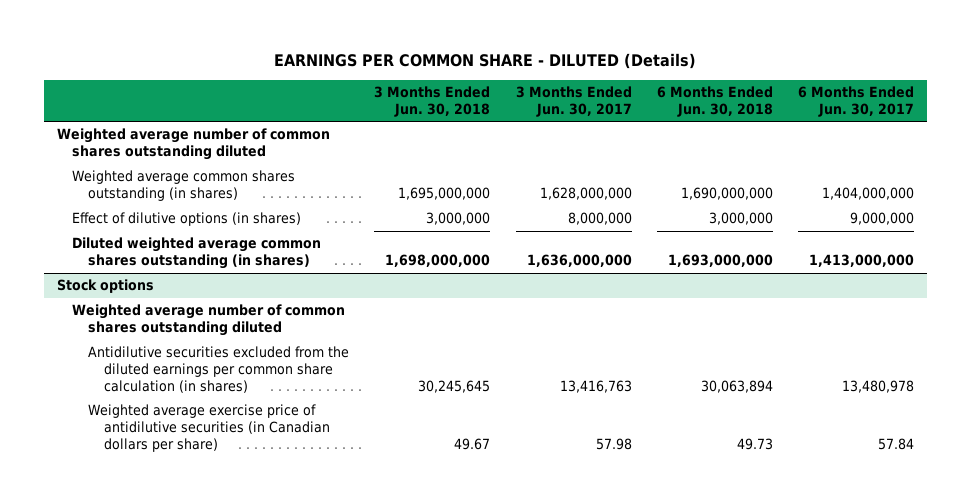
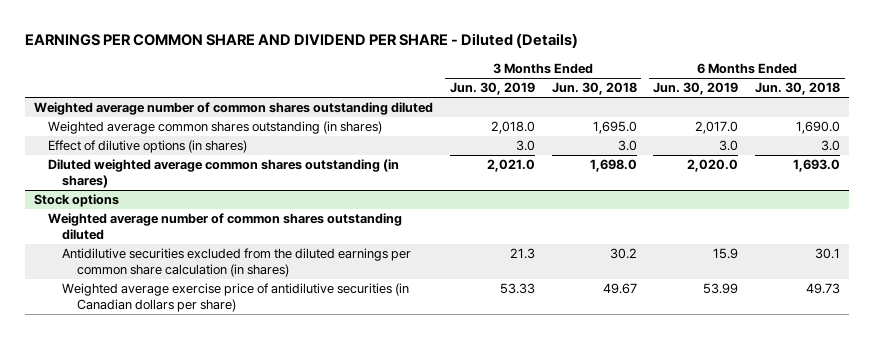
[274,52,697,69] EARNINGS PER COMMON SHARE - DILUTED (Details) -> [25,33,579,49] EARNINGS PER COMMON SHARE AND DIVIDEND PER SHARE - Diluted (Details)
[515,85,632,117] 3 Months Ended Jun. 30, 2017 -> none
[798,85,915,117] 6 Months Ended Jun. 30, 2017 -> none
none -> [449,82,535,96] Jun. 30, 2019
none -> [653,82,739,96] Jun. 30, 2019
[398,187,491,201] 1,695,000,000 -> [592,121,637,135] 1,695.0
[681,187,774,201] 1,690,000,000 -> [796,121,841,135] 1,690.0
[426,212,491,226] 3,000,000 -> [617,140,637,152] 3.0
[709,212,774,226] 3,000,000 -> [821,140,841,152] 3.0
[385,254,491,268] 1,698,000,000 -> [589,159,637,173] 1,698.0
[668,254,774,268] 1,693,000,000 -> [793,159,841,173] 1,693.0
[418,380,491,394] 30,245,645 -> [609,248,637,260] 30.2
[701,380,774,394] 30,063,894 -> [815,248,841,260] 30.1

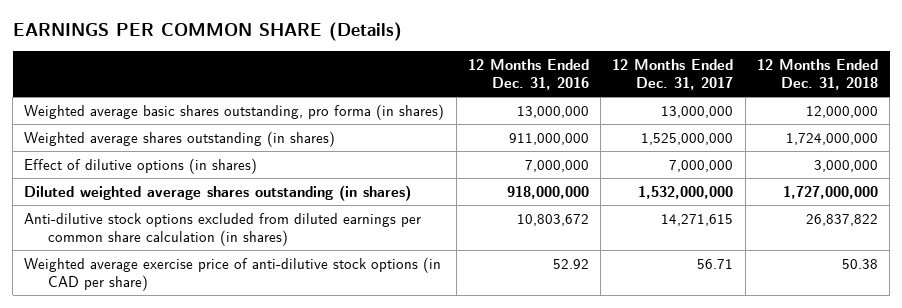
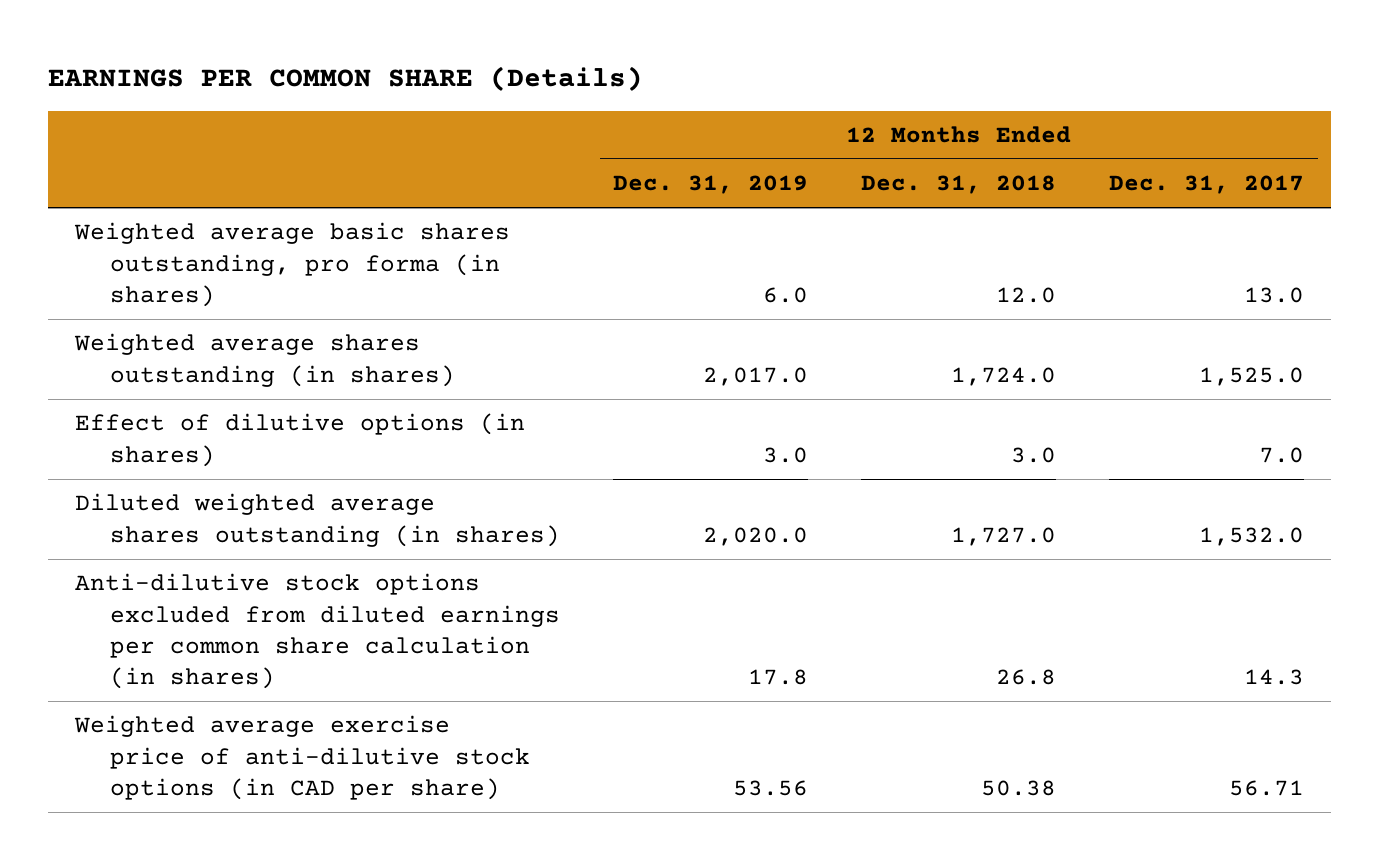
[467,59,589,90] 12 Months Ended Dec. 31, 2016 -> none
none -> [613,175,809,195] Dec. 31, 2019
[661,105,734,118] 13,000,000 -> [1244,286,1305,303] 13.0
[805,105,878,118] 12,000,000 -> [996,286,1057,303] 12.0
[641,132,734,145] 1,525,000,000 -> [1199,366,1305,386] 1,525.0
[785,132,878,145] 1,724,000,000 -> [951,366,1057,386] 1,724.0
[669,159,734,172] 7,000,000 -> [1259,446,1305,463] 7.0
[813,159,878,172] 3,000,000 -> [1011,446,1057,463] 3.0
[638,185,734,199] 1,532,000,000 -> [1199,526,1305,546] 1,532.0
[782,185,878,199] 1,727,000,000 -> [951,526,1057,546] 1,727.0
[661,213,734,226] 14,271,615 -> [1244,669,1305,686] 14.3
[805,213,878,226] 26,837,822 -> [996,669,1057,686] 26.8

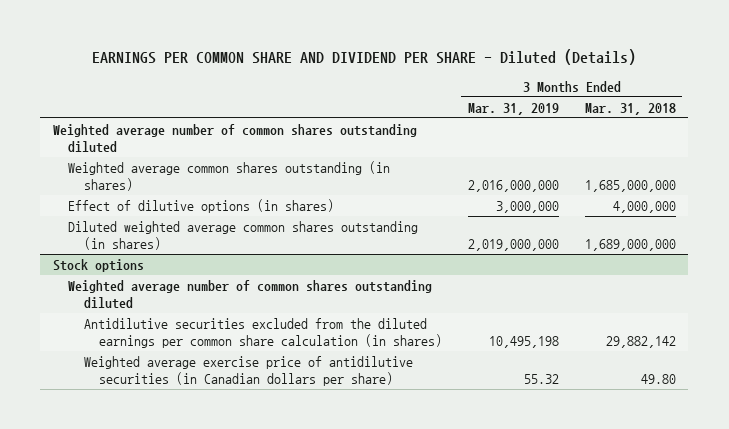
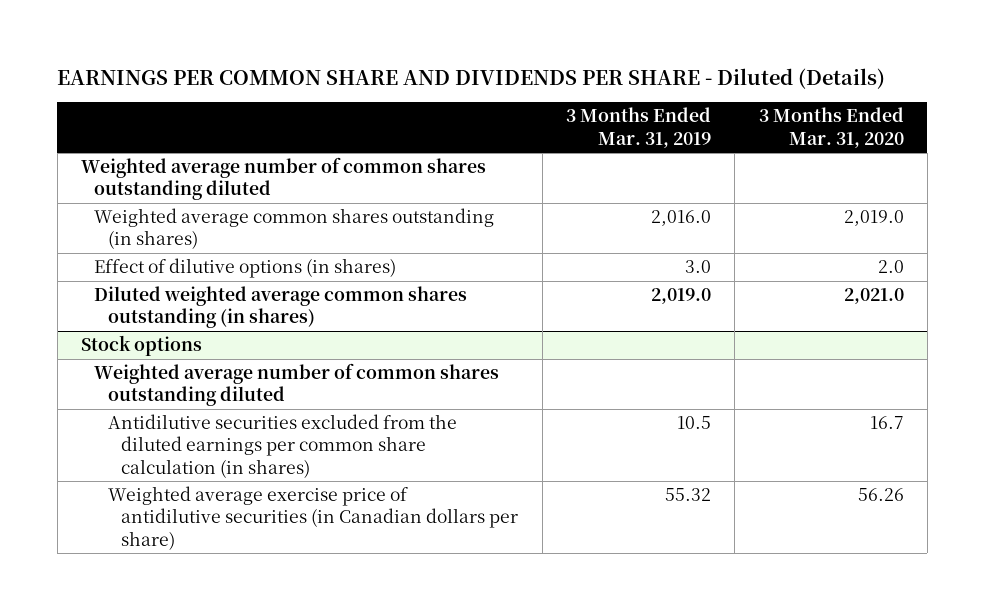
[92,49,637,66] EARNINGS PER COMMON SHARE AND DIVIDEND PER SHARE - Diluted (Details) -> [57,67,886,89] EARNINGS PER COMMON SHARE AND DIVIDENDS PER SHARE - Diluted (Details)
[584,102,676,115] Mar. 31, 2018 -> none
none -> [758,107,904,148] 3 Months Ended Mar. 31, 2020
[467,180,559,193] 2,016,000,000 -> [650,210,711,227] 2,016.0
[495,200,559,213] 3,000,000 -> [684,260,711,274] 3.0
[467,239,559,252] 2,019,000,000 -> [650,288,711,305] 2,019.0
[488,336,559,349] 10,495,198 -> [676,416,711,430] 10.5

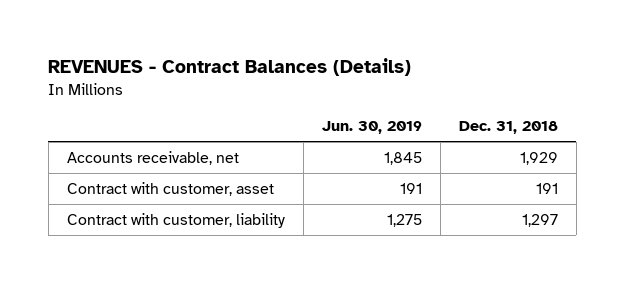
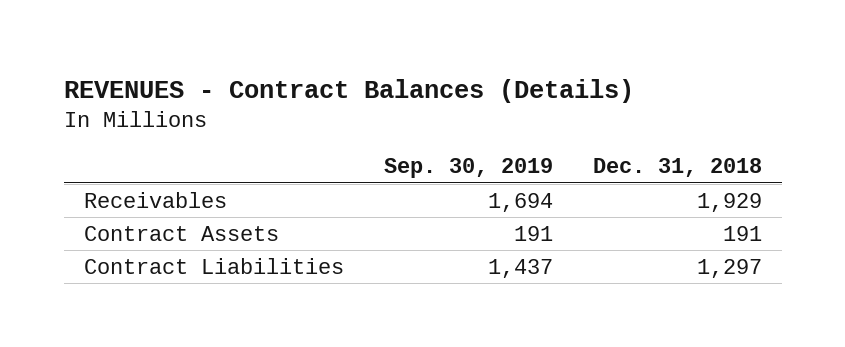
[321,121,422,135] Jun. 30, 2019 -> none
none -> [383,158,553,179] Sep. 30, 2019
[66,150,239,165] Accounts receivable, net -> [83,191,227,208] Receivables
[66,181,274,196] Contract with customer, asset -> [83,225,279,241] Contract Assets
[66,212,285,228] Contract with customer, liability -> [83,257,344,274] Contract Liabilities

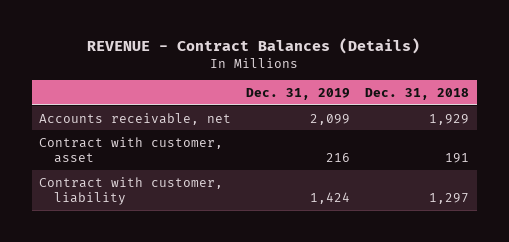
[63,78,634,103] REVENUES - Contract Balances (Details) -> [87,38,421,55] REVENUE - Contract Balances (Details)
[383,158,553,179] Sep. 30, 2019 -> none
none -> [246,87,351,100] Dec. 31, 2019
[83,191,227,208] Receivables -> [39,112,232,125] Accounts receivable, net
[83,225,279,241] Contract Assets -> [39,136,224,164] Contract with customer, asset
[83,257,344,274] Contract Liabilities -> [39,176,224,206] Contract with customer, liability

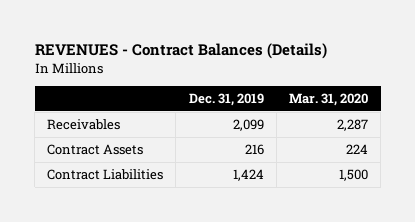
[87,38,421,55] REVENUE - Contract Balances (Details) -> [34,42,327,59] REVENUES - Contract Balances (Details)
[365,87,470,100] Dec. 31, 2018 -> none
none -> [288,92,368,106] Mar. 31, 2020
[39,112,232,125] Accounts receivable, net -> [47,119,121,131] Receivables
[39,136,224,164] Contract with customer, asset -> [47,144,144,156] Contract Assets
[39,176,224,206] Contract with customer, liability -> [47,169,164,181] Contract Liabilities

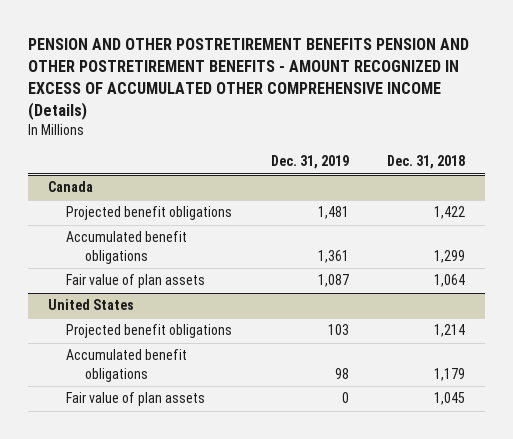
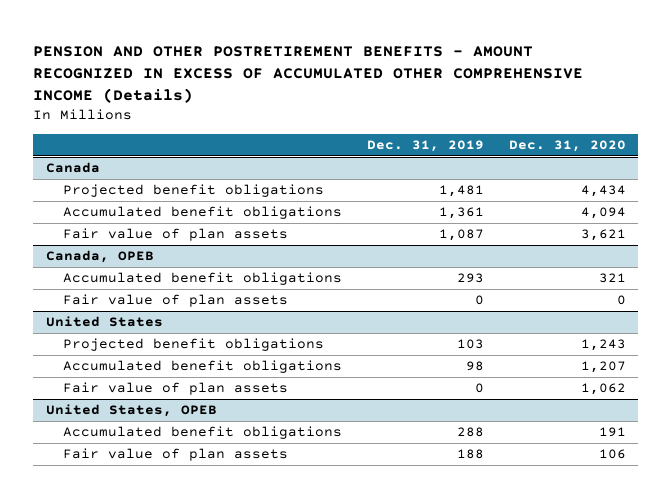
[28,38,470,120] PENSION AND OTHER POSTRETIREMENT BENEFITS PENSION AND OTHER POSTRETIREMENT BENEFITS - AMOUNT RECOGNIZED IN EXCESS OF ACCUMULATED OTHER COMPREHENSIVE INCOME (Details) -> [33,45,584,104] PENSION AND OTHER POSTRETIREMENT BENEFITS - AMOUNT RECOGNIZED IN EXCESS OF ACCUMULATED OTHER COMPREHENSIVE INCOME (Details)
[387,155,466,170] Dec. 31, 2018 -> none
none -> [508,139,626,152] Dec. 31, 2020
none -> [45,250,154,264] Canada, OPEB
none -> [63,272,343,286] Accumulated benefit obligations
none -> [63,294,289,308] Fair value of plan assets
none -> [45,404,217,418] United States, OPEB
none -> [63,426,343,440] Accumulated benefit obligations
none -> [63,448,289,462] Fair value of plan assets

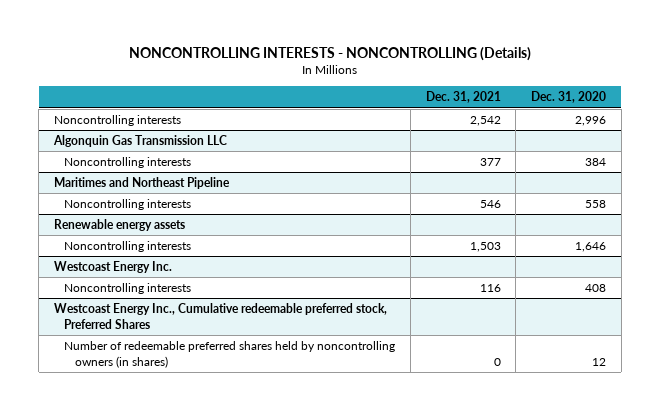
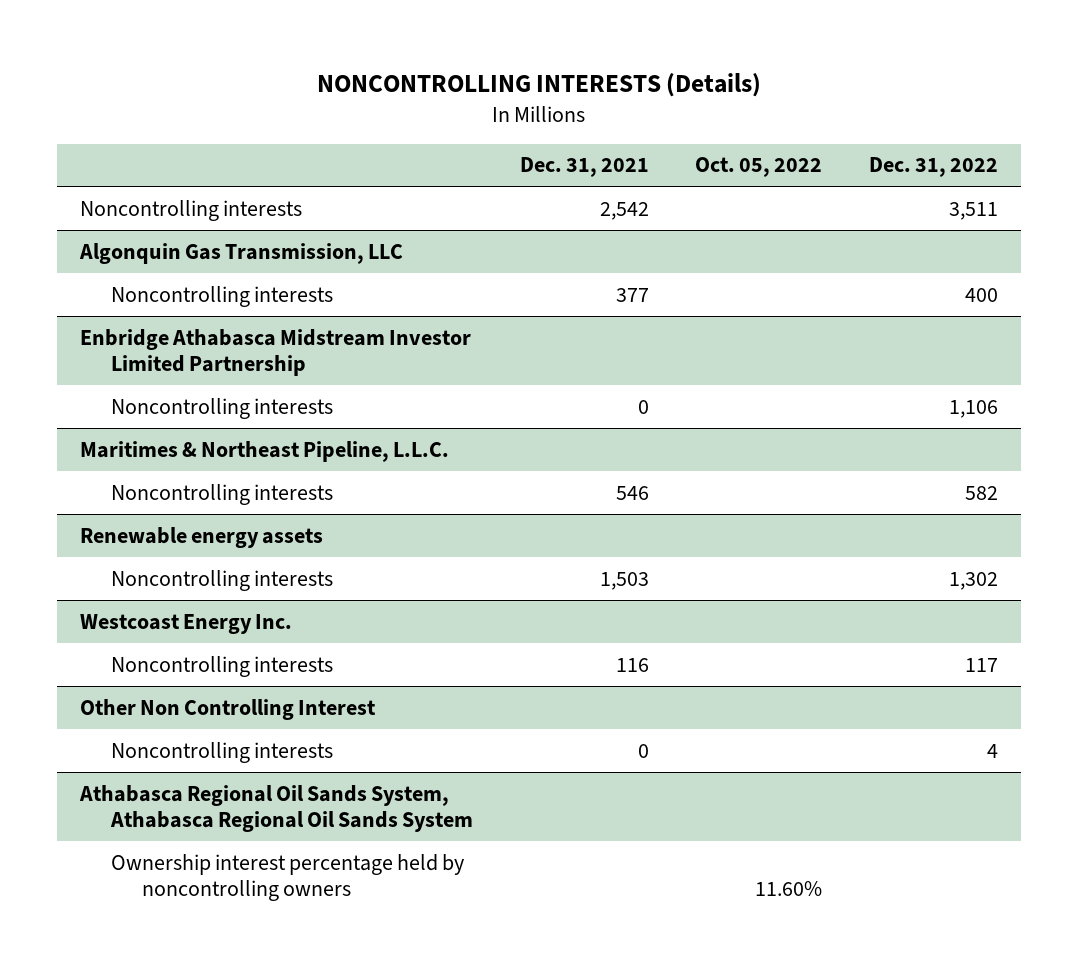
[128,46,531,61] NONCONTROLLING INTERESTS - NONCONTROLLING (Details) -> [317,72,762,97] NONCONTROLLING INTERESTS (Details)
[530,91,606,104] Dec. 31, 2020 -> none
none -> [695,157,823,178] Oct. 05, 2022
none -> [868,157,998,178] Dec. 31, 2022
[52,134,227,147] Algonquin Gas Transmission LLC -> [79,242,404,264] Algonquin Gas Transmission, LLC
none -> [80,328,472,377] Enbridge Athabasca Midstream Investor Limited Partnership
none -> [111,397,334,419] Noncontrolling interests
[53,176,230,189] Maritimes and Northeast Pipeline -> [80,440,450,462] Maritimes & Northeast Pipeline, L.L.C.
[53,302,387,329] Westcoast Energy Inc., Cumulative redeemable preferred stock, Preferred Shares -> none
[64,340,396,368] Number of redeemable preferred shares held by noncontrolling owners (in shares) -> none
none -> [80,698,377,720] Other Non Controlling Interest
none -> [111,741,334,763] Noncontrolling interests
none -> [79,784,474,833] Athabasca Regional Oil Sands System, Athabasca Regional Oil Sands System
none -> [111,853,465,902] Ownership interest percentage held by noncontrolling owners

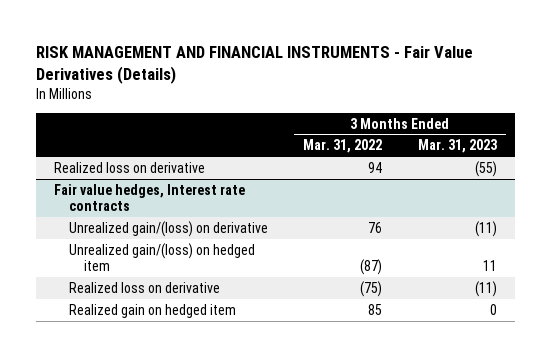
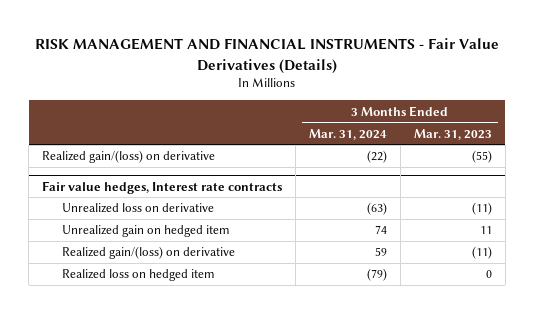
[303,139,383,154] Mar. 31, 2022 -> none
none -> [308,128,387,140] Mar. 31, 2024
[53,161,205,173] Realized loss on derivative -> [42,150,216,164] Realized gain/(loss) on derivative
[68,220,268,237] Unrealized gain/(loss) on derivative -> [61,203,214,214] Unrealized loss on derivative
[68,242,255,272] Unrealized gain/(loss) on hedged item -> [61,225,229,238] Unrealized gain on hedged item
[68,281,220,293] Realized loss on derivative -> [61,246,235,260] Realized gain/(loss) on derivative
[68,303,236,318] Realized gain on hedged item -> [61,269,214,282] Realized loss on hedged item

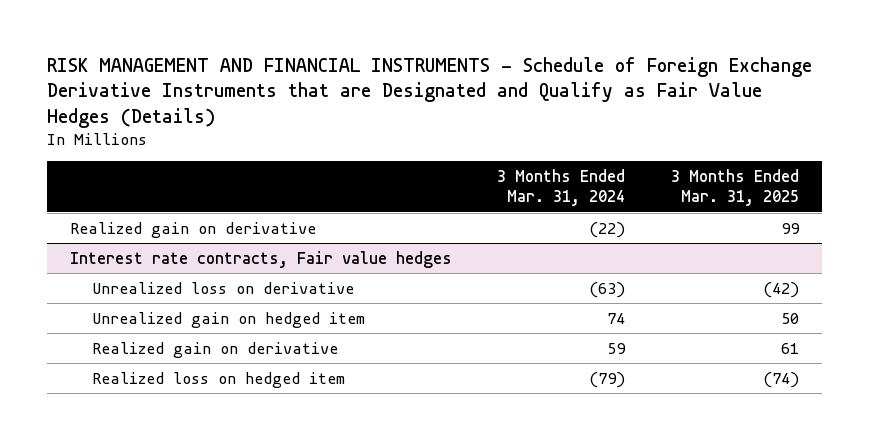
[34,38,499,74] RISK MANAGEMENT AND FINANCIAL INSTRUMENTS - Fair Value Derivatives (Details) -> [46,56,812,128] RISK MANAGEMENT AND FINANCIAL INSTRUMENTS - Schedule of Foreign Exchange Derivative Instruments that are Designated and Qualify as Fair Value Hedges (Details)
[413,128,492,140] Mar. 31, 2023 -> none
none -> [671,168,800,207] 3 Months Ended Mar. 31, 2025
[42,150,216,164] Realized gain/(loss) on derivative -> [69,221,316,238] Realized gain on derivative
[42,180,283,194] Fair value hedges, Interest rate contracts -> [69,250,452,268] Interest rate contracts, Fair value hedges
[61,246,235,260] Realized gain/(loss) on derivative -> [91,341,338,358] Realized gain on derivative

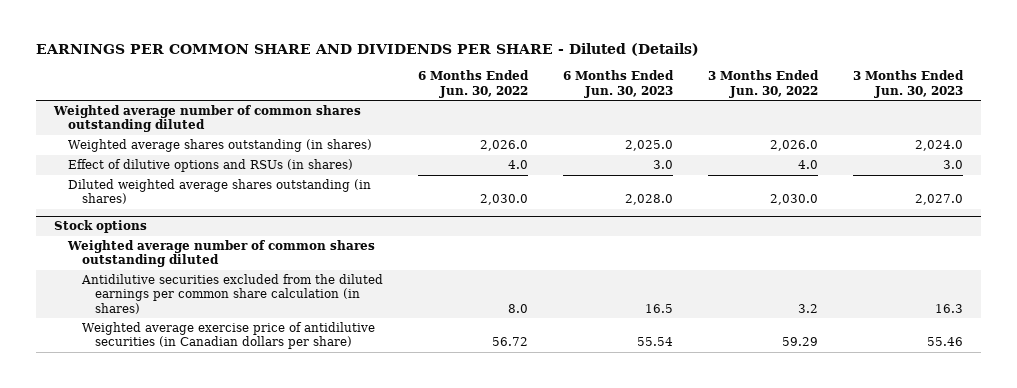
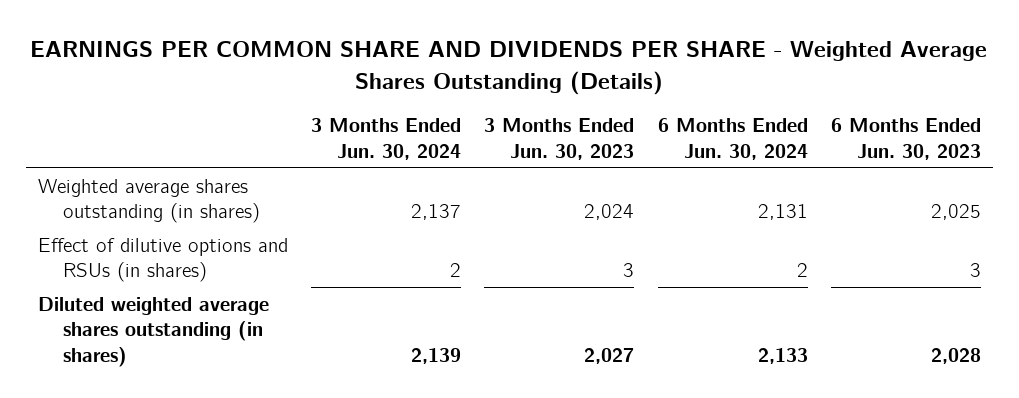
[36,43,700,57] EARNINGS PER COMMON SHARE AND DIVIDENDS PER SHARE - Diluted (Details) -> [30,41,988,95] EARNINGS PER COMMON SHARE AND DIVIDENDS PER SHARE - Weighted Average Shares Outstanding (Details)
[417,70,529,98] 6 Months Ended Jun. 30, 2022 -> none
[708,70,820,98] 3 Months Ended Jun. 30, 2022 -> none
none -> [310,118,461,161] 3 Months Ended Jun. 30, 2024
none -> [657,118,808,161] 6 Months Ended Jun. 30, 2024
[52,105,361,133] Weighted average number of common shares outstanding diluted -> none
[53,220,147,234] Stock options -> none
[66,240,375,268] Weighted average number of common shares outstanding diluted -> none
[80,274,383,314] Antidilutive securities excluded from the diluted earnings per common share calculation (in shares) -> none
[81,322,375,350] Weighted average exercise price of antidilutive securities (in Canadian dollars per share) -> none
[624,140,673,152] 2,025.0 -> [931,204,982,221] 2,025
[915,140,964,152] 2,024.0 -> [584,204,635,221] 2,024
[652,160,673,170] 3.0 -> [970,263,982,278] 3
[943,160,964,170] 3.0 -> [623,263,635,278] 3
[624,194,673,206] 2,028.0 -> [931,348,982,365] 2,028
[915,194,964,206] 2,027.0 -> [584,348,635,365] 2,027

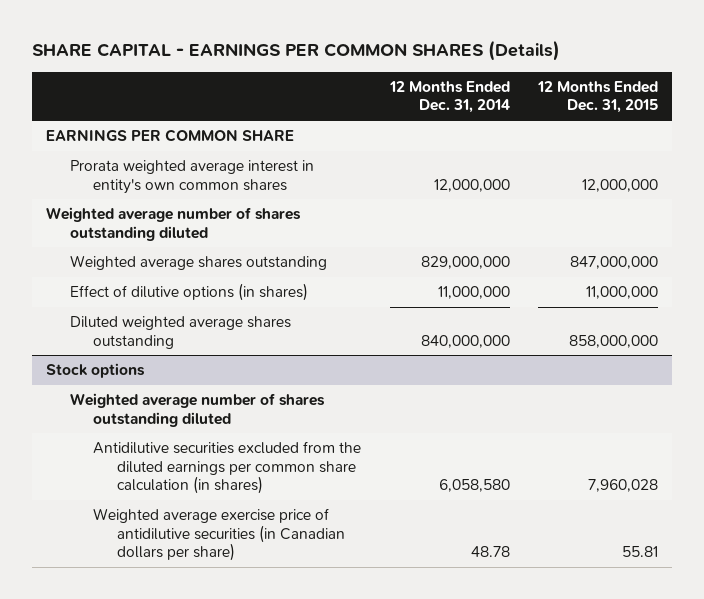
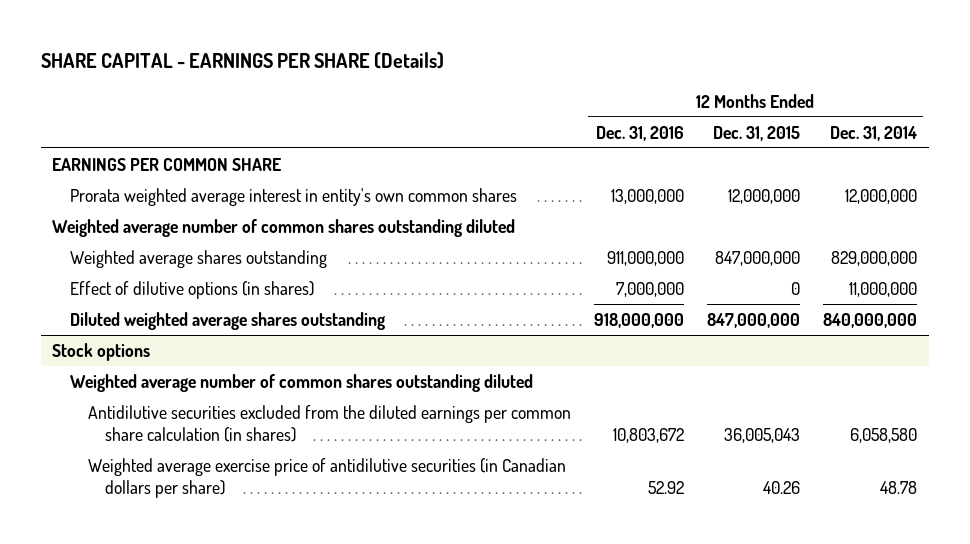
[31,40,560,62] SHARE CAPITAL - EARNINGS PER COMMON SHARES (Details) -> [40,52,444,70] SHARE CAPITAL - EARNINGS PER SHARE (Details)
none -> [595,125,684,141] Dec. 31, 2016
[46,207,302,241] Weighted average number of shares outstanding diluted -> [52,218,516,237] Weighted average number of common shares outstanding diluted
[586,286,659,300] 11,000,000 -> [790,281,800,295] 0
[569,334,659,348] 858,000,000 -> [706,312,800,328] 847,000,000
[69,393,325,427] Weighted average number of shares outstanding diluted -> [70,373,534,392] Weighted average number of common shares outstanding diluted
[588,479,659,493] 7,960,028 -> [723,428,800,444] 36,005,043
[622,546,659,558] 55.81 -> [762,481,800,495] 40.26

